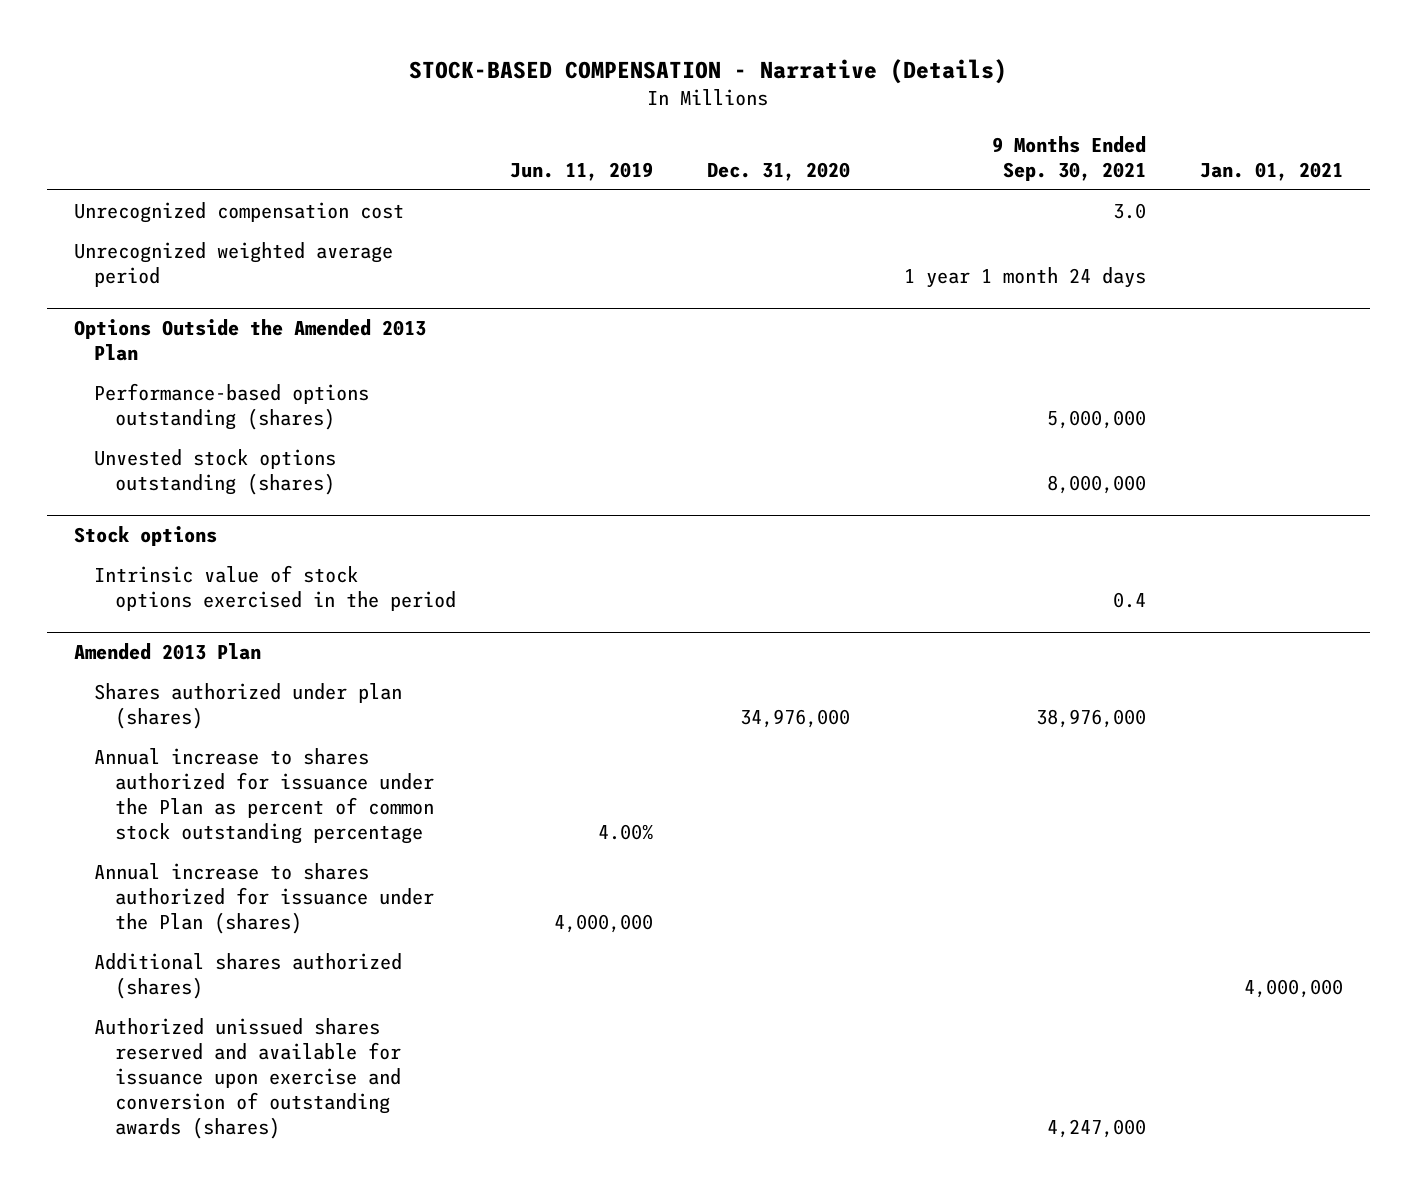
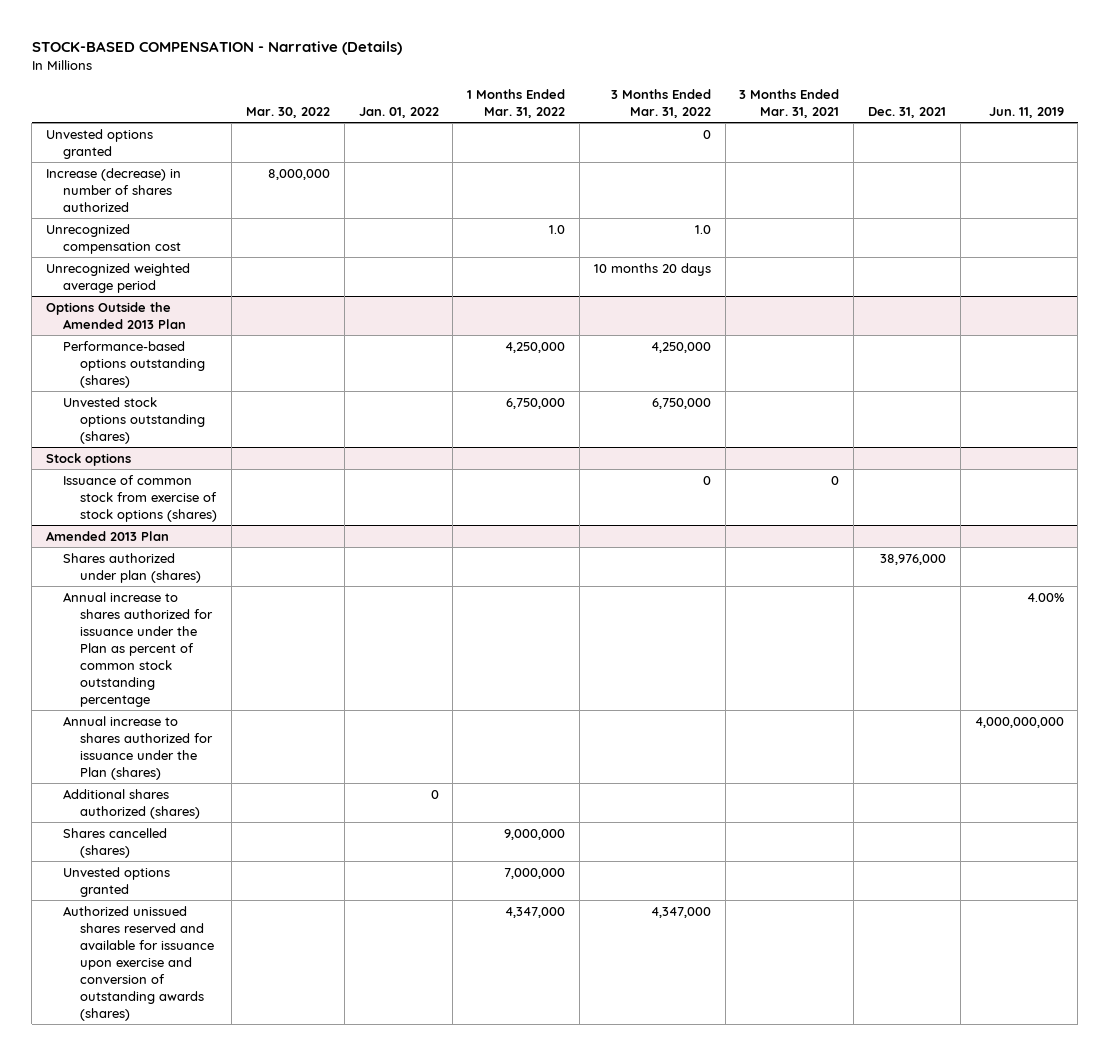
[706,161,850,181] Dec. 31, 2020 -> none
[991,135,1146,181] 9 Months Ended Sep. 30, 2021 -> none
[1199,161,1343,181] Jan. 01, 2021 -> none
none -> [245,106,330,118] Mar. 30, 2022
none -> [358,106,439,118] Jan. 01, 2022
none -> [467,88,566,118] 1 Months Ended Mar. 31, 2022
none -> [610,88,711,118] 3 Months Ended Mar. 31, 2022
none -> [739,88,840,118] 3 Months Ended Mar. 31, 2021
none -> [867,106,946,118] Dec. 31, 2021
none -> [45,128,153,159] Unvested options granted
none -> [45,167,181,212] Increase (decrease) in number of shares authorized
[94,564,456,611] Intrinsic value of stock options exercised in the period -> none
none -> [63,474,218,522] Issuance of common stock from exercise of stock options (shares)
[553,913,653,933] 4,000,000 -> [974,716,1064,728] 4,000,000,000
none -> [63,827,168,858] Shares cancelled (shares)
none -> [63,866,171,897] Unvested options granted

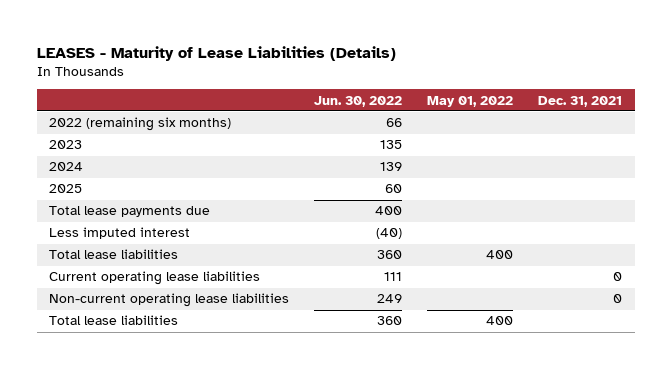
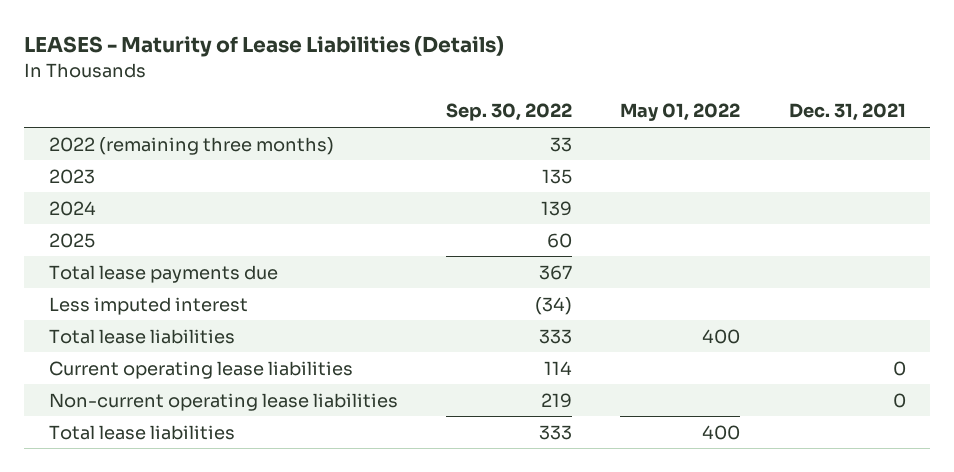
[314,95,403,107] Jun. 30, 2022 -> none
none -> [445,103,572,122] Sep. 30, 2022
[49,117,232,132] 2022 (remaining six months) -> [48,136,334,155] 2022 (remaining three months)

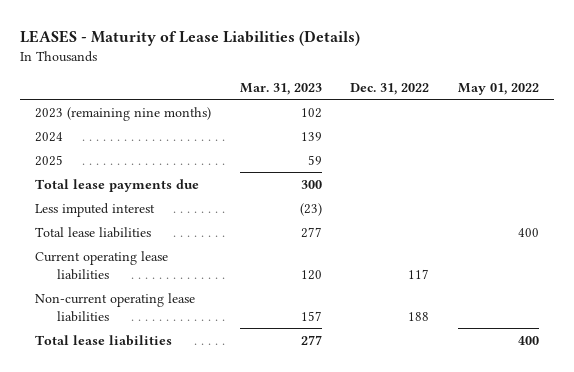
[445,103,572,122] Sep. 30, 2022 -> none
[788,103,906,122] Dec. 31, 2021 -> none
none -> [239,82,322,95] Mar. 31, 2023
none -> [350,82,430,95] Dec. 31, 2022
[48,168,95,184] 2023 -> none
[48,136,334,155] 2022 (remaining three months) -> [34,106,211,121] 2023 (remaining nine months)

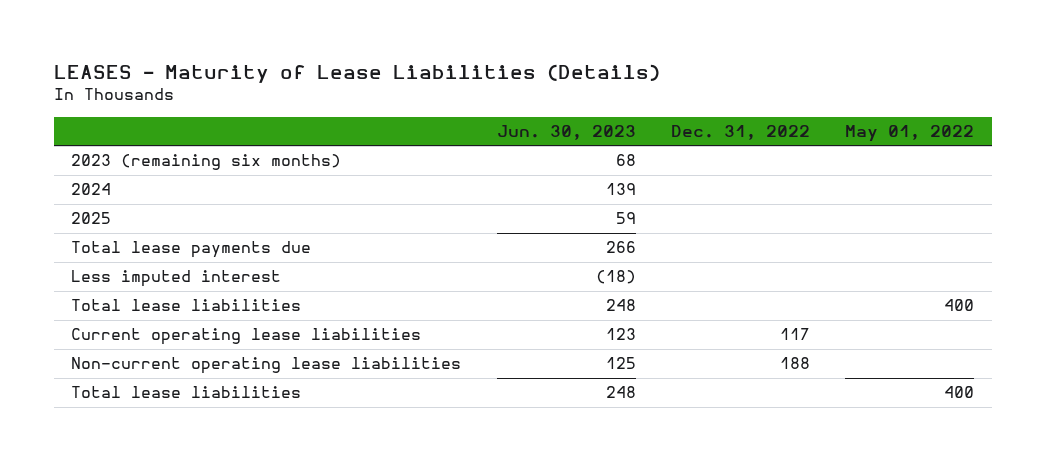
[239,82,322,95] Mar. 31, 2023 -> none
none -> [496,124,636,140] Jun. 30, 2023
[34,106,211,121] 2023 (remaining nine months) -> [71,154,342,171] 2023 (remaining six months)

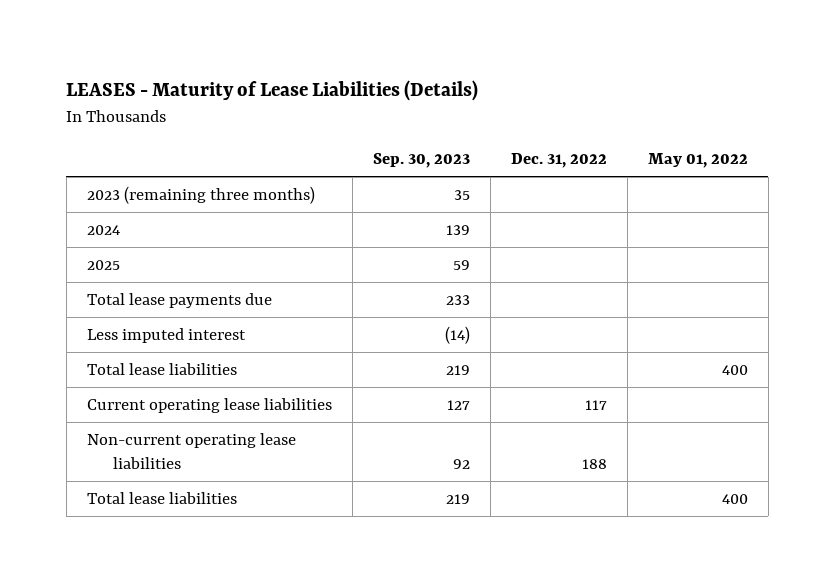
[496,124,636,140] Jun. 30, 2023 -> none
none -> [372,153,470,169] Sep. 30, 2023
[71,154,342,171] 2023 (remaining six months) -> [86,185,315,204] 2023 (remaining three months)

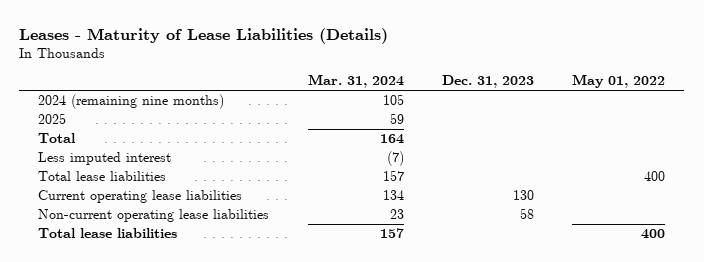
[66,80,479,102] LEASES - Maturity of Lease Liabilities (Details) -> [19,27,389,44] Leases - Maturity of Lease Liabilities (Details)
[372,153,470,169] Sep. 30, 2023 -> none
[510,153,607,169] Dec. 31, 2022 -> none
none -> [307,74,404,89] Mar. 31, 2024
none -> [441,75,534,89] Dec. 31, 2023
[86,224,120,235] 2024 -> none
[86,185,315,204] 2023 (remaining three months) -> [38,94,225,110] 2024 (remaining nine months)
[86,292,272,308] Total lease payments due -> [38,133,77,144] Total

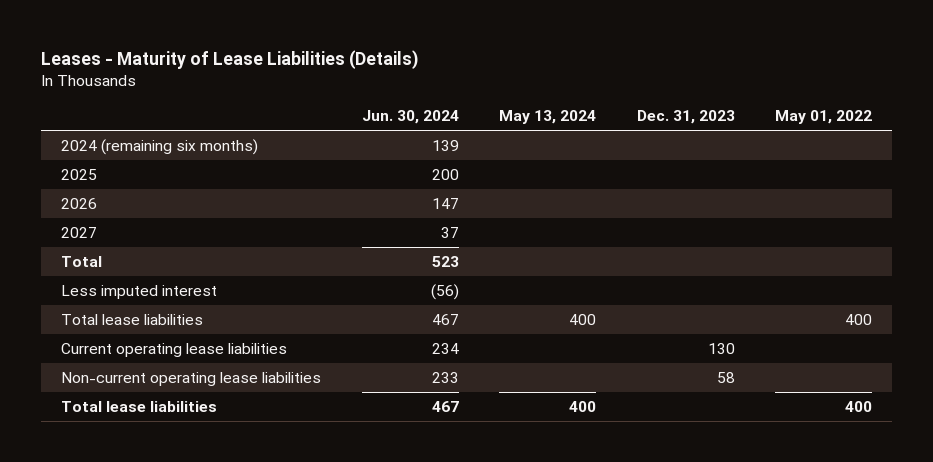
[307,74,404,89] Mar. 31, 2024 -> none
none -> [361,110,459,125] Jun. 30, 2024
none -> [499,110,597,125] May 13, 2024
[38,94,225,110] 2024 (remaining nine months) -> [61,138,259,155] 2024 (remaining six months)
none -> [61,197,98,209] 2026
none -> [61,226,98,238] 2027

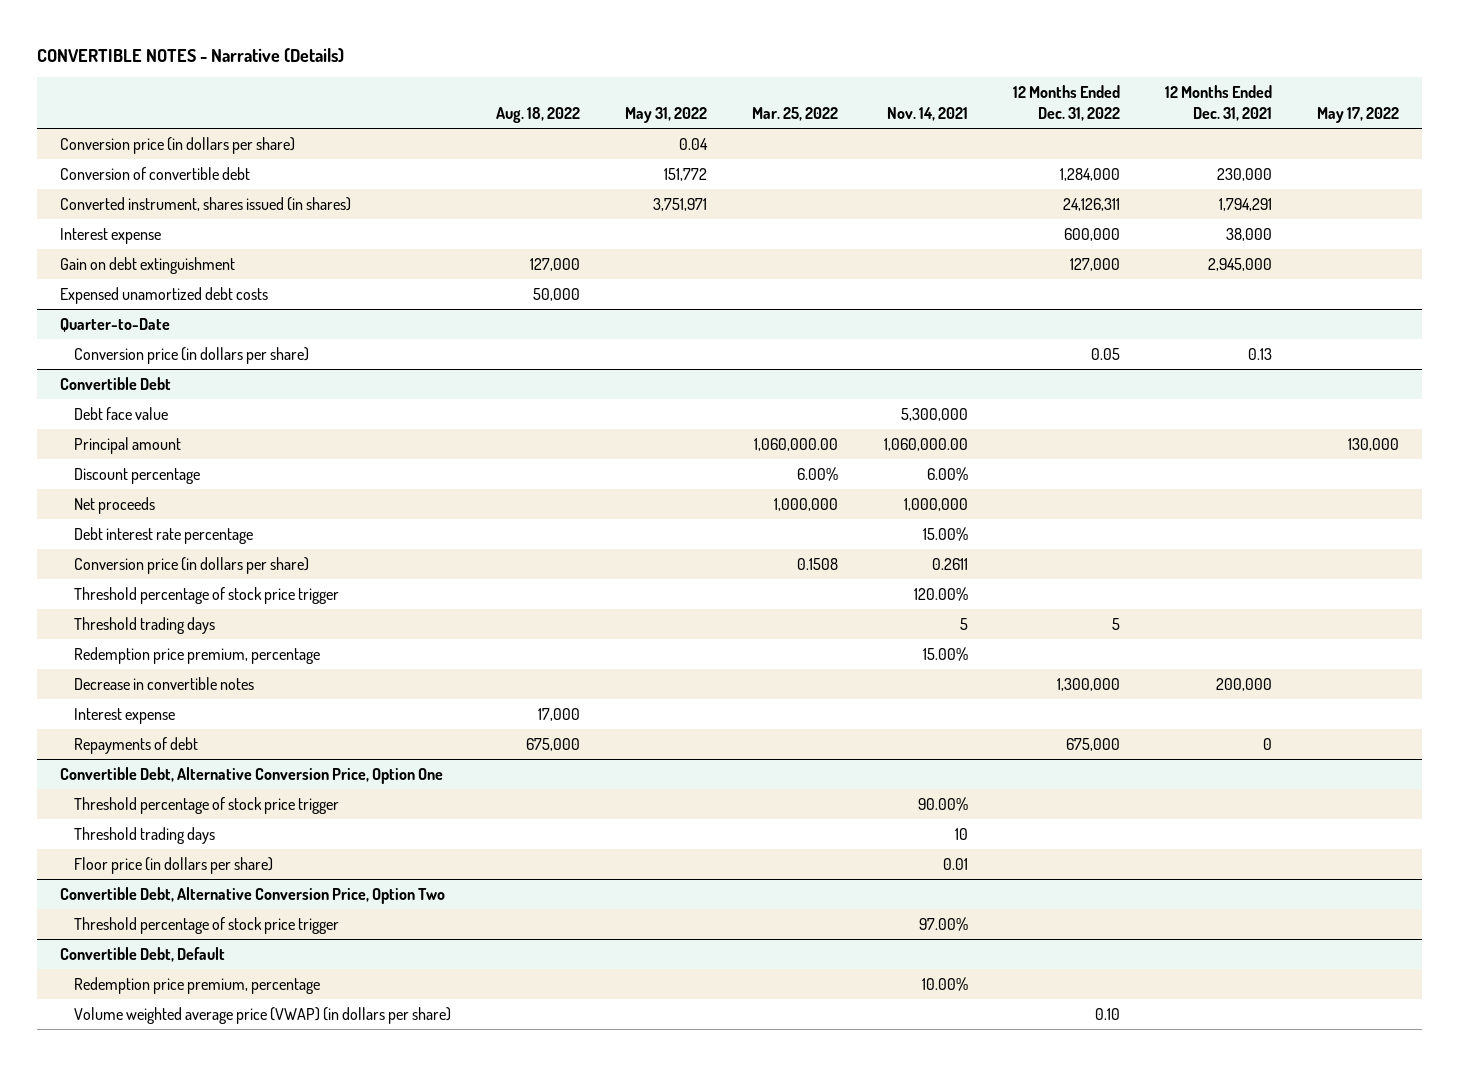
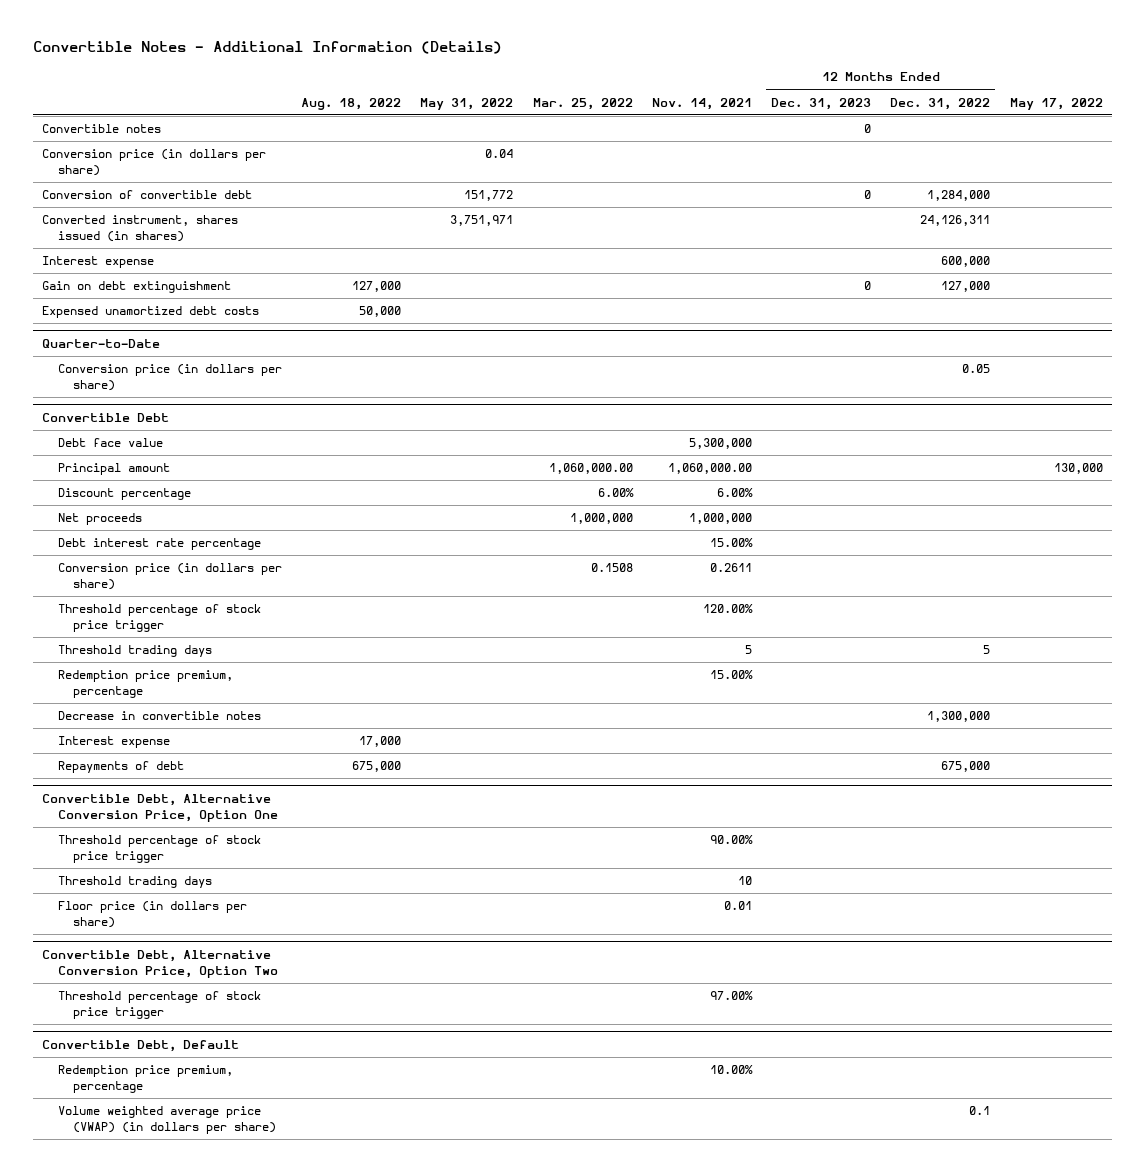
[37,47,345,63] CONVERTIBLE NOTES - Narrative (Details) -> [32,40,502,54] Convertible Notes - Additional Information (Details)
[1165,85,1273,121] 12 Months Ended Dec. 31, 2021 -> none
none -> [771,97,872,110] Dec. 31, 2023
none -> [42,124,162,134] Convertible notes
[1094,1007,1120,1020] 0.10 -> [969,1106,991,1116] 0.1

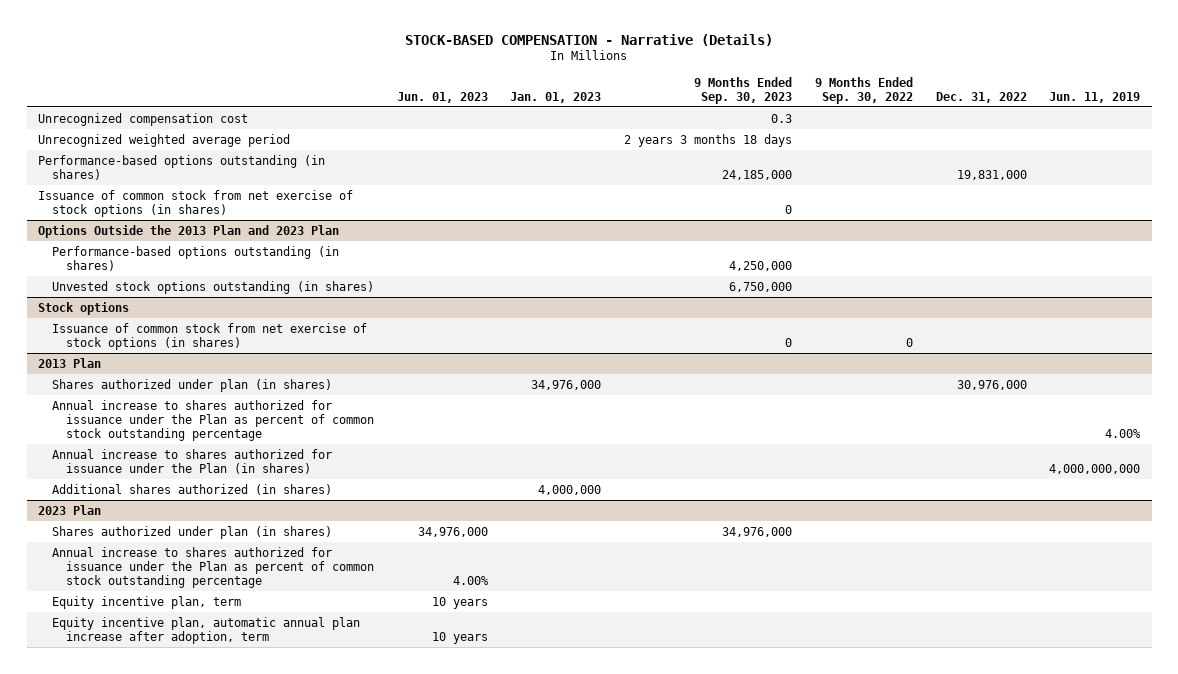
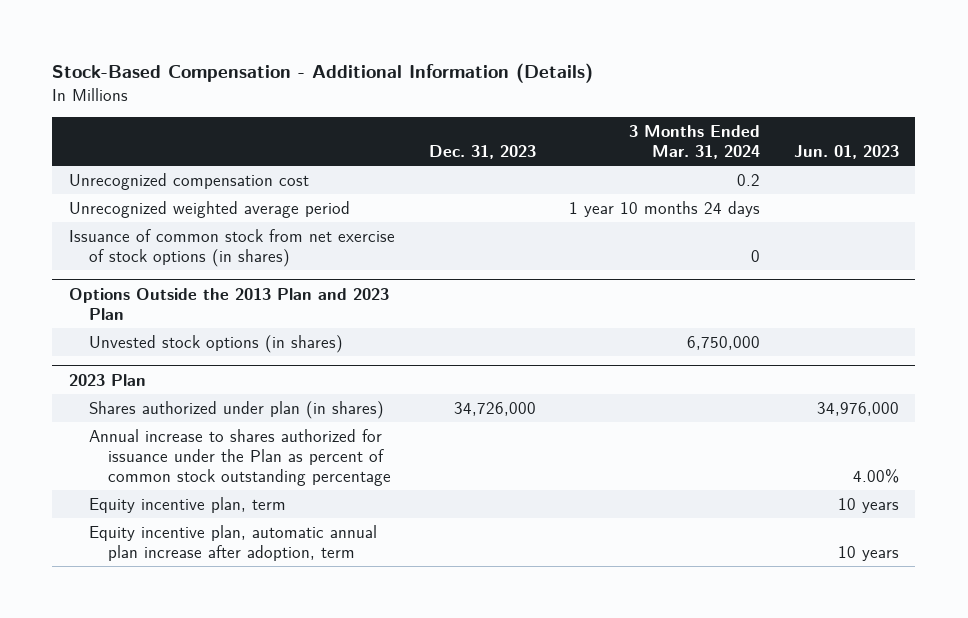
[405,33,774,46] STOCK-BASED COMPENSATION - Narrative (Details) -> [52,63,594,84] Stock-Based Compensation - Additional Information (Details)
[510,91,602,103] Jan. 01, 2023 -> none
[694,76,793,104] 9 Months Ended Sep. 30, 2023 -> none
[814,76,913,104] 9 Months Ended Sep. 30, 2022 -> none
[935,91,1027,103] Dec. 31, 2022 -> none
[1049,91,1141,103] Jun. 11, 2019 -> none
none -> [428,144,536,159] Dec. 31, 2023
none -> [629,124,761,159] 3 Months Ended Mar. 31, 2024
[37,154,325,180] Performance-based options outstanding (in shares) -> none
[51,245,339,271] Performance-based options outstanding (in shares) -> none
[37,301,129,315] Stock options -> none
[51,322,367,350] Issuance of common stock from net exercise of stock options (in shares) -> none
[37,357,101,368] 2013 Plan -> none
[51,378,332,392] Shares authorized under plan (in shares) -> none
[51,399,374,441] Annual increase to shares authorized for issuance under the Plan as percent of common stock outstanding percentage -> none
[51,448,332,474] Annual increase to shares authorized for issuance under the Plan (in shares) -> none
[51,483,332,495] Additional shares authorized (in shares) -> none
[51,280,374,294] Unvested stock options outstanding (in shares) -> [88,334,343,353] Unvested stock options (in shares)

